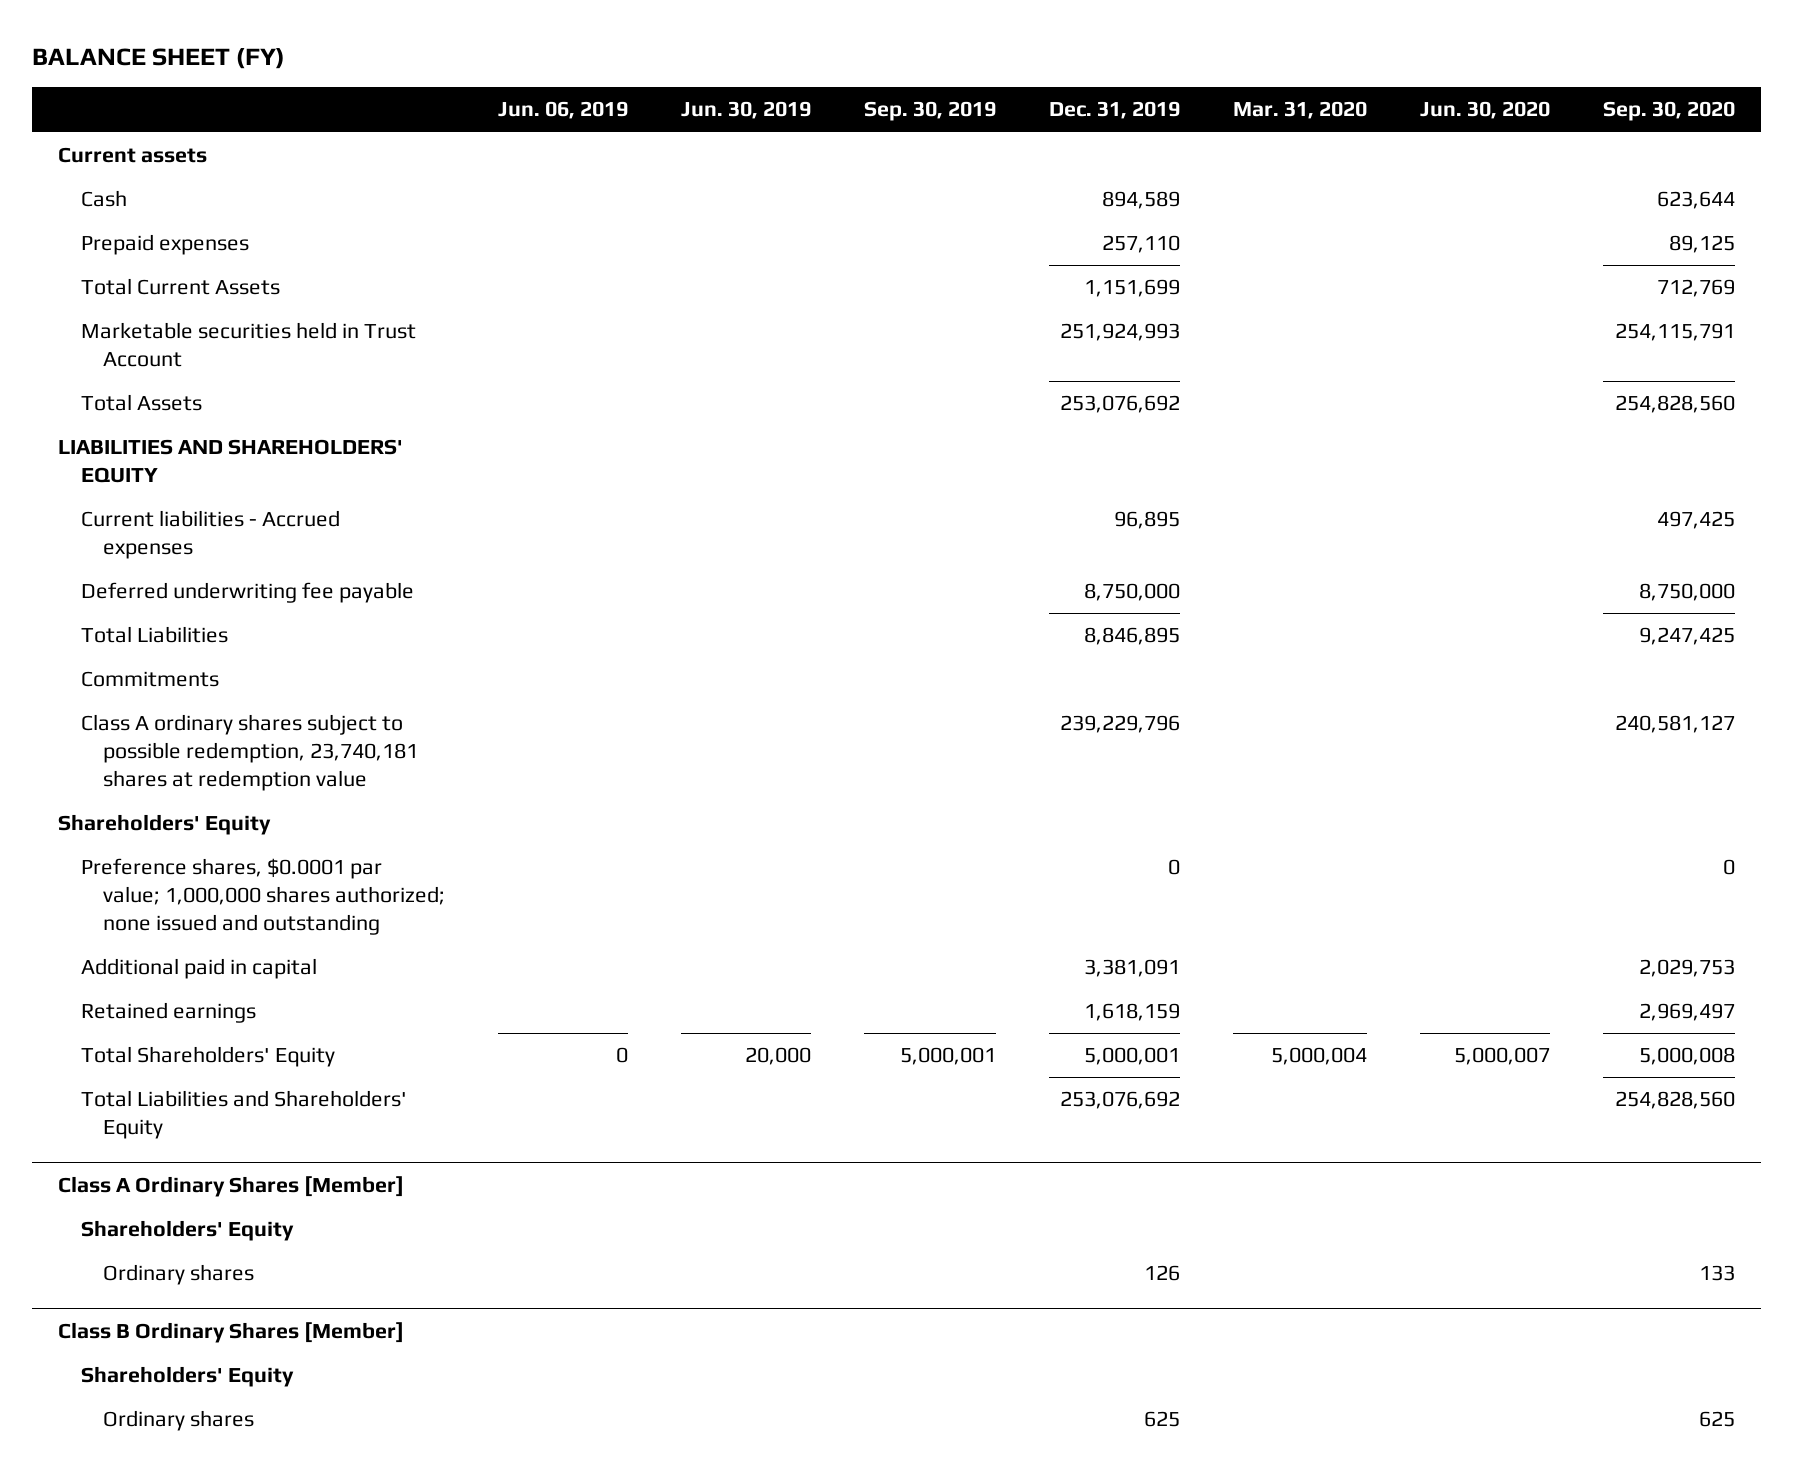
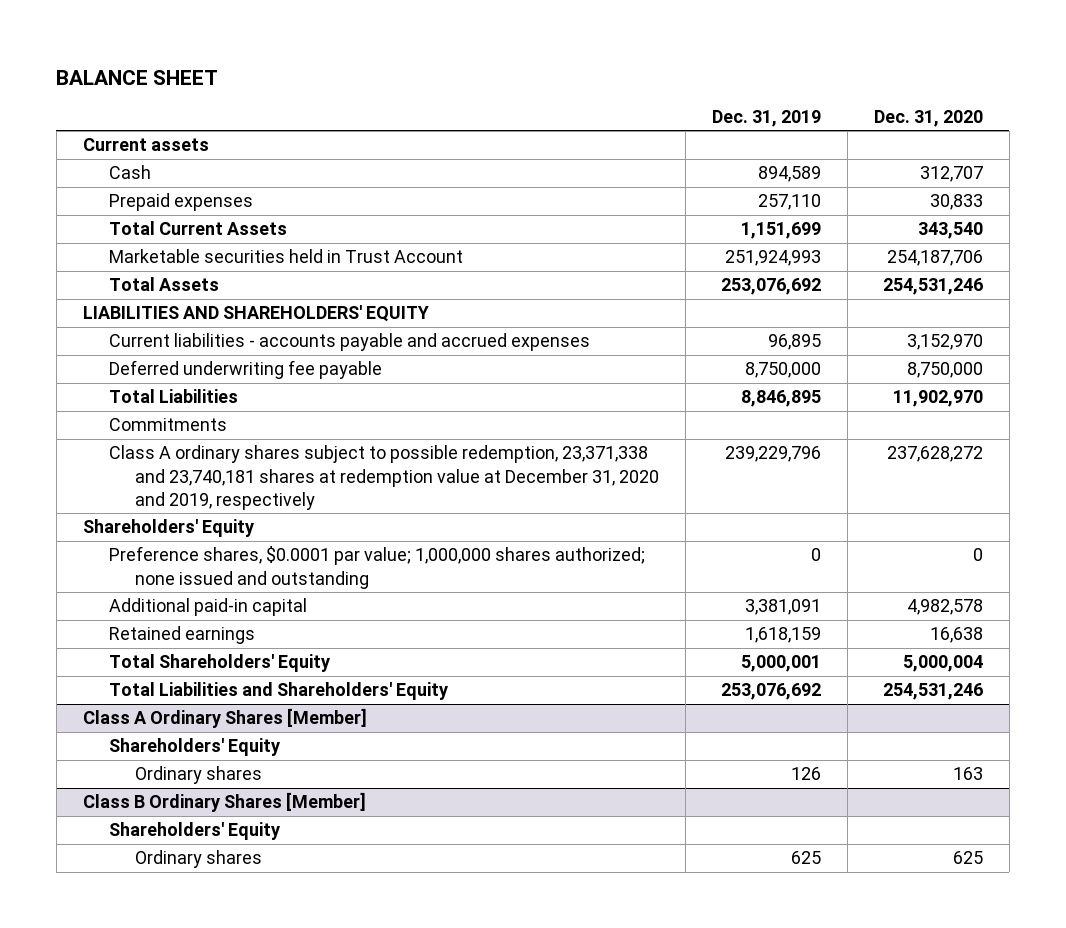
[31,48,285,70] BALANCE SHEET (FY) -> [56,69,219,85] BALANCE SHEET
[497,101,628,120] Jun. 06, 2019 -> none
[680,101,811,120] Jun. 30, 2019 -> none
[863,101,996,122] Sep. 30, 2019 -> none
[1232,101,1367,120] Mar. 31, 2020 -> none
[1419,101,1550,120] Jun. 30, 2020 -> none
[1602,101,1735,122] Sep. 30, 2020 -> none
none -> [873,110,983,128] Dec. 31, 2020
[80,510,340,560] Current liabilities - Accrued expenses -> [109,333,591,352] Current liabilities - accounts payable and accrued expenses
[80,714,418,791] Class A ordinary shares subject to possible redemption, 23,740,181 shares at redemption value -> [109,445,660,510] Class A ordinary shares subject to possible redemption, 23,371,338 and 23,740,181 shares at redemption value at December 31, 2020 and 2019, respectively
[80,958,317,980] Additional paid in capital -> [109,598,308,617] Additional paid-in capital

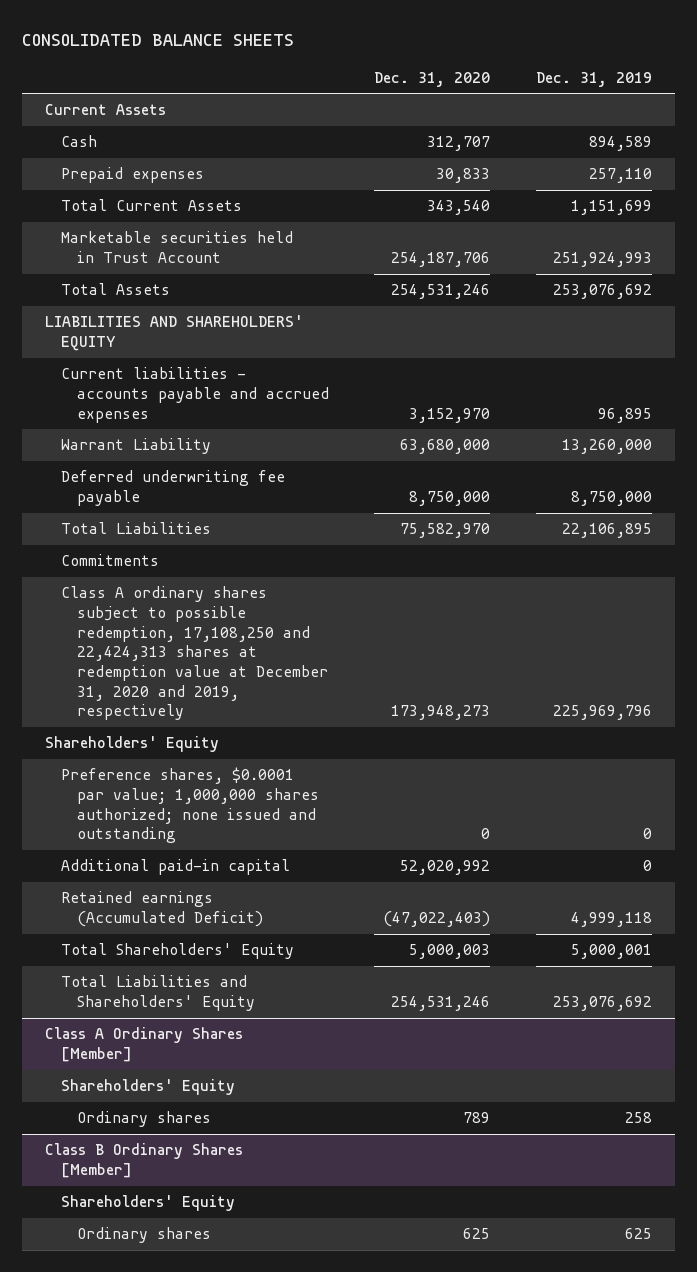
[56,69,219,85] BALANCE SHEET -> [22,34,295,47] CONSOLIDATED BALANCE SHEETS
[82,138,209,152] Current assets -> [45,104,167,116] Current Assets
none -> [60,438,211,455] Warrant Liability
[741,390,822,408] 8,846,895 -> [562,523,653,539] 22,106,895
[892,390,983,408] 11,902,970 -> [400,523,491,539] 75,582,970
[109,445,660,510] Class A ordinary shares subject to possible redemption, 23,371,338 and 23,740,181 shares at redemption value at December 31, 2020 and 2019, respectively -> [60,586,328,721] Class A ordinary shares subject to possible redemption, 17,108,250 and 22,424,313 shares at redemption value at December 31, 2020 and 2019, respectively
[725,446,822,463] 239,229,796 -> [553,705,653,721] 225,969,796
[886,446,983,463] 237,628,272 -> [391,705,491,721] 173,948,273
[745,599,822,616] 3,381,091 -> [643,860,653,872] 0
[906,599,983,616] 4,982,578 -> [400,860,491,876] 52,020,992
[109,626,256,645] Retained earnings -> [60,891,263,927] Retained earnings (Accumulated Deficit)
[745,627,822,644] 1,618,159 -> [571,911,653,927] 4,999,118
[929,627,983,644] 16,638 -> [383,910,491,927] (47,022,403)
[902,655,983,673] 5,000,004 -> [409,944,491,960] 5,000,003
[791,767,822,781] 126 -> [625,1112,653,1124] 258
[952,767,983,781] 163 -> [463,1112,491,1124] 789

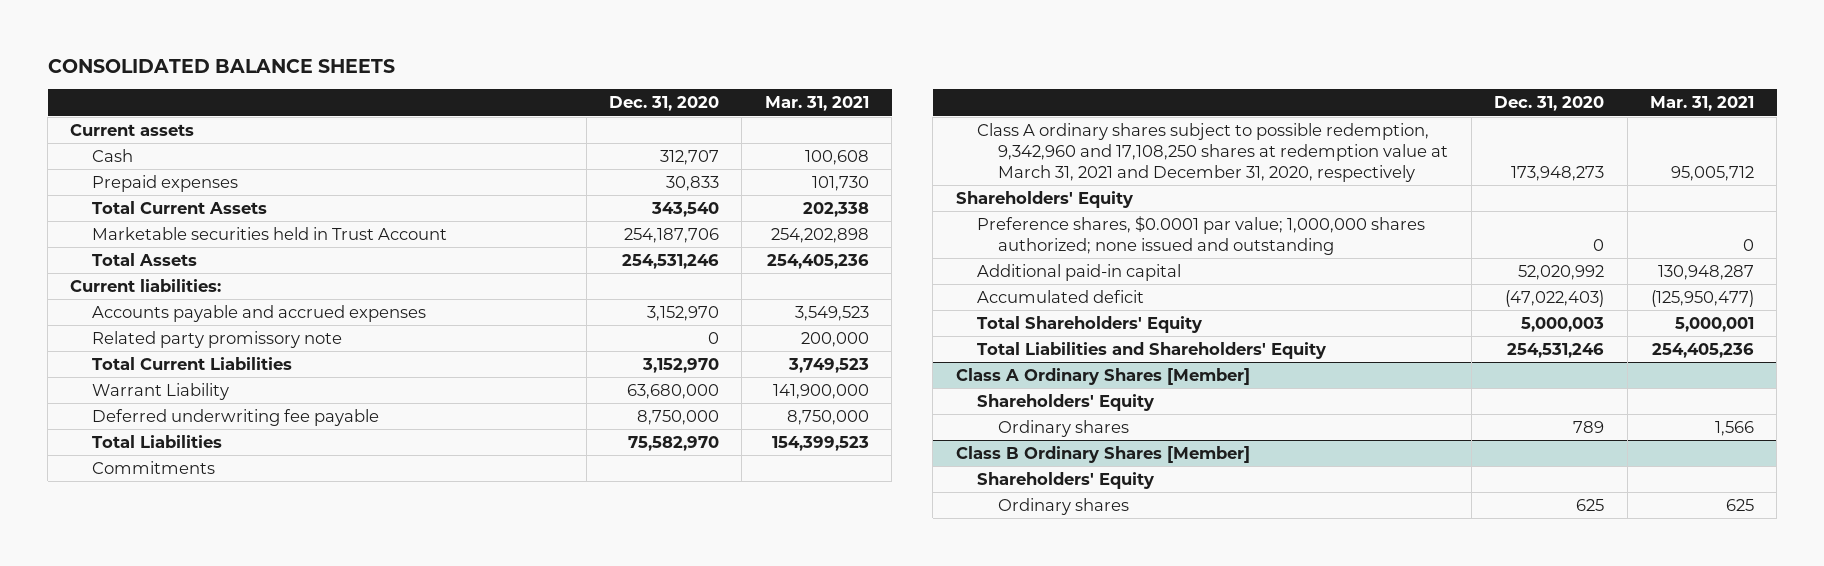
[536,71,653,87] Dec. 31, 2019 -> none
none -> [764,96,869,112] Mar. 31, 2021
[45,104,167,116] Current Assets -> [70,123,195,136] Current assets
[45,315,304,351] LIABILITIES AND SHAREHOLDERS' EQUITY -> none
none -> [70,278,222,292] Current liabilities:
[60,367,329,423] Current liabilities - accounts payable and accrued expenses -> [91,304,426,322] Accounts payable and accrued expenses
none -> [91,330,342,348] Related party promissory note
none -> [91,356,292,370] Total Current Liabilities
[60,586,328,721] Class A ordinary shares subject to possible redemption, 17,108,250 and 22,424,313 shares at redemption value at December 31, 2020 and 2019, respectively -> [977,122,1449,182] Class A ordinary shares subject to possible redemption, 9,342,960 and 17,108,250 shares at redemption value at March 31, 2021 and December 31, 2020, respectively
[60,891,263,927] Retained earnings (Accumulated Deficit) -> [977,289,1145,303] Accumulated deficit

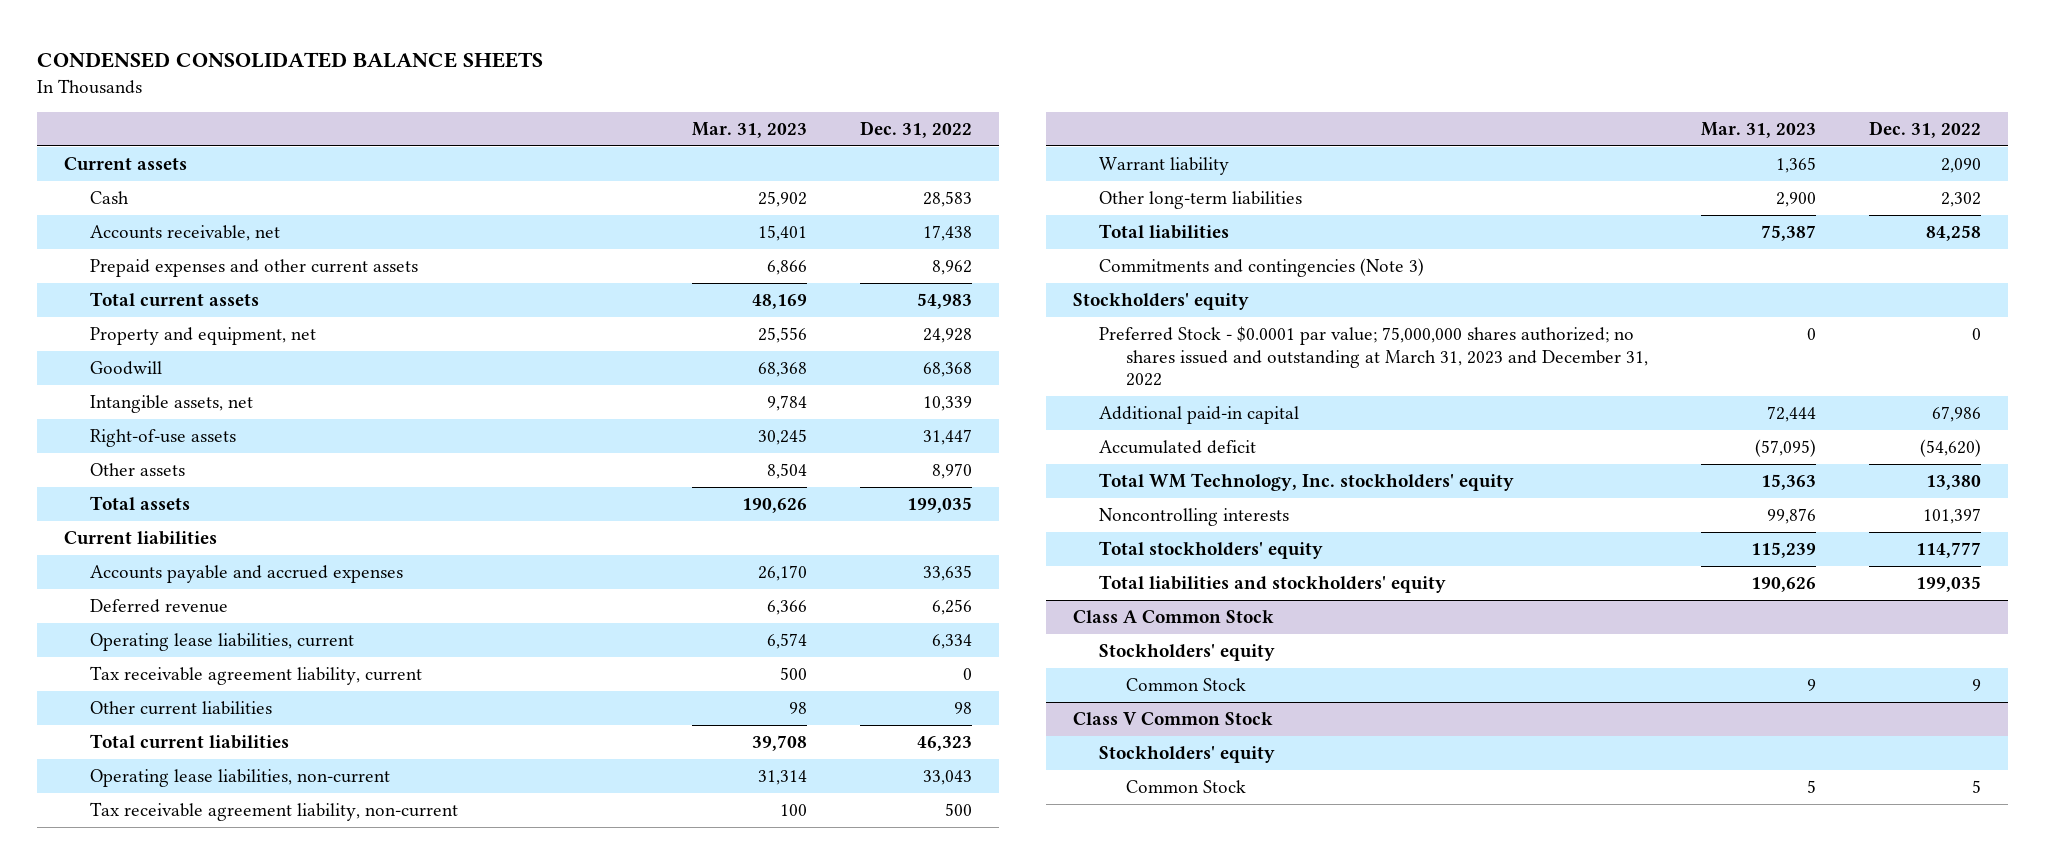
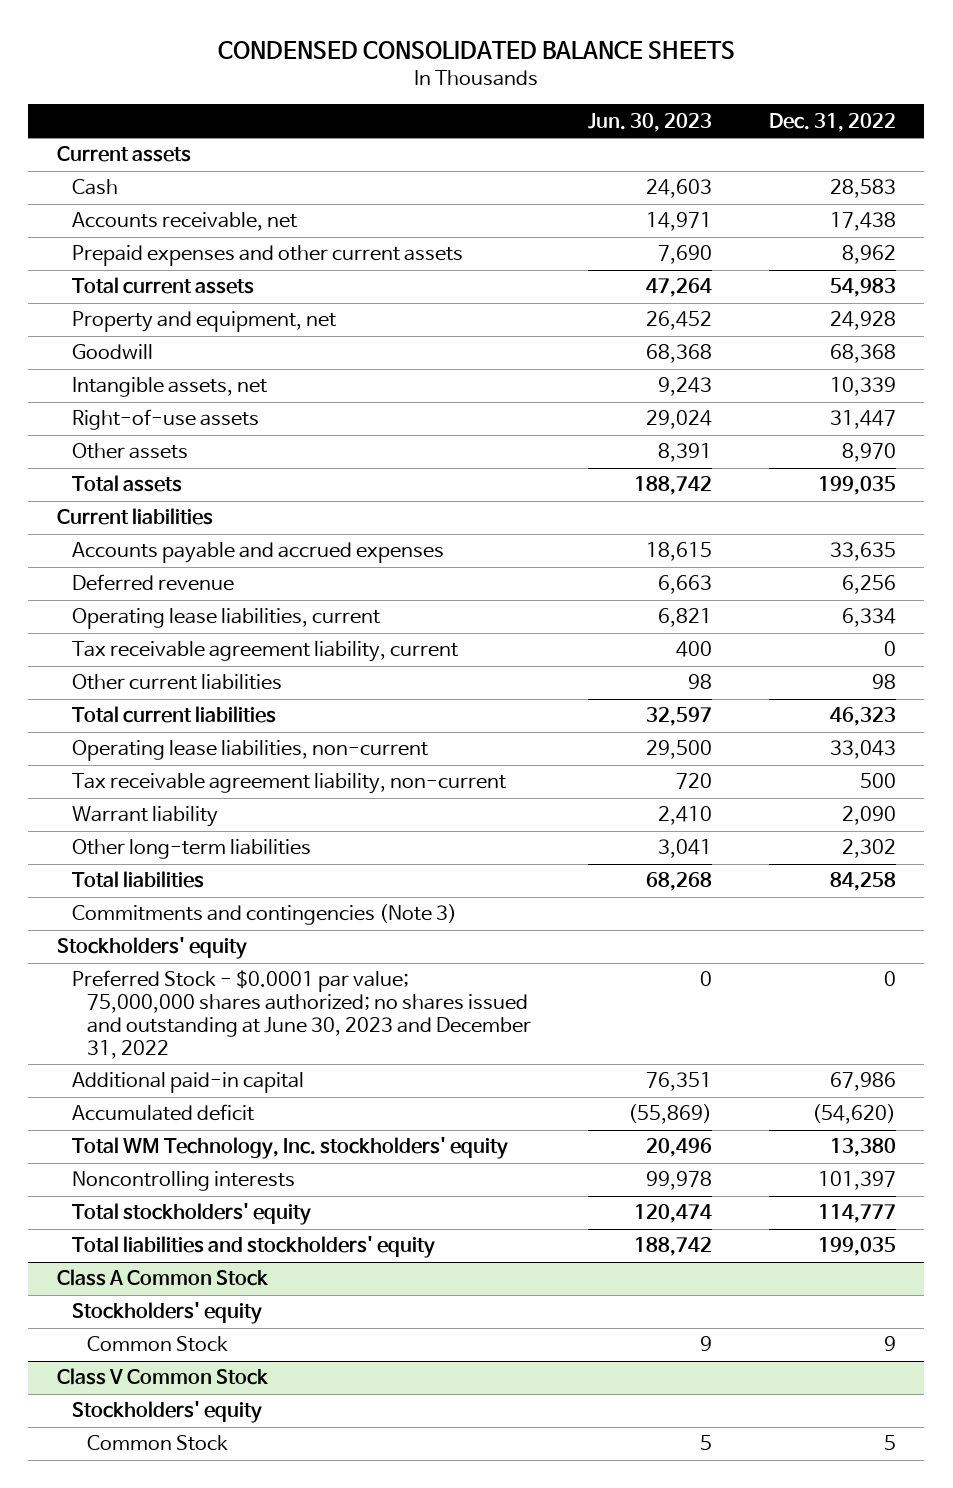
[691,122,807,139] Mar. 31, 2023 -> none
none -> [588,112,713,132] Jun. 30, 2023
[1099,326,1648,387] Preferred Stock - $0.0001 par value; 75,000,000 shares authorized; no shares issued and outstanding at March 31, 2023 and December 31, 2022 -> [71,970,532,1059] Preferred Stock - $0.0001 par value; 75,000,000 shares authorized; no shares issued and outstanding at June 30, 2023 and December 31, 2022

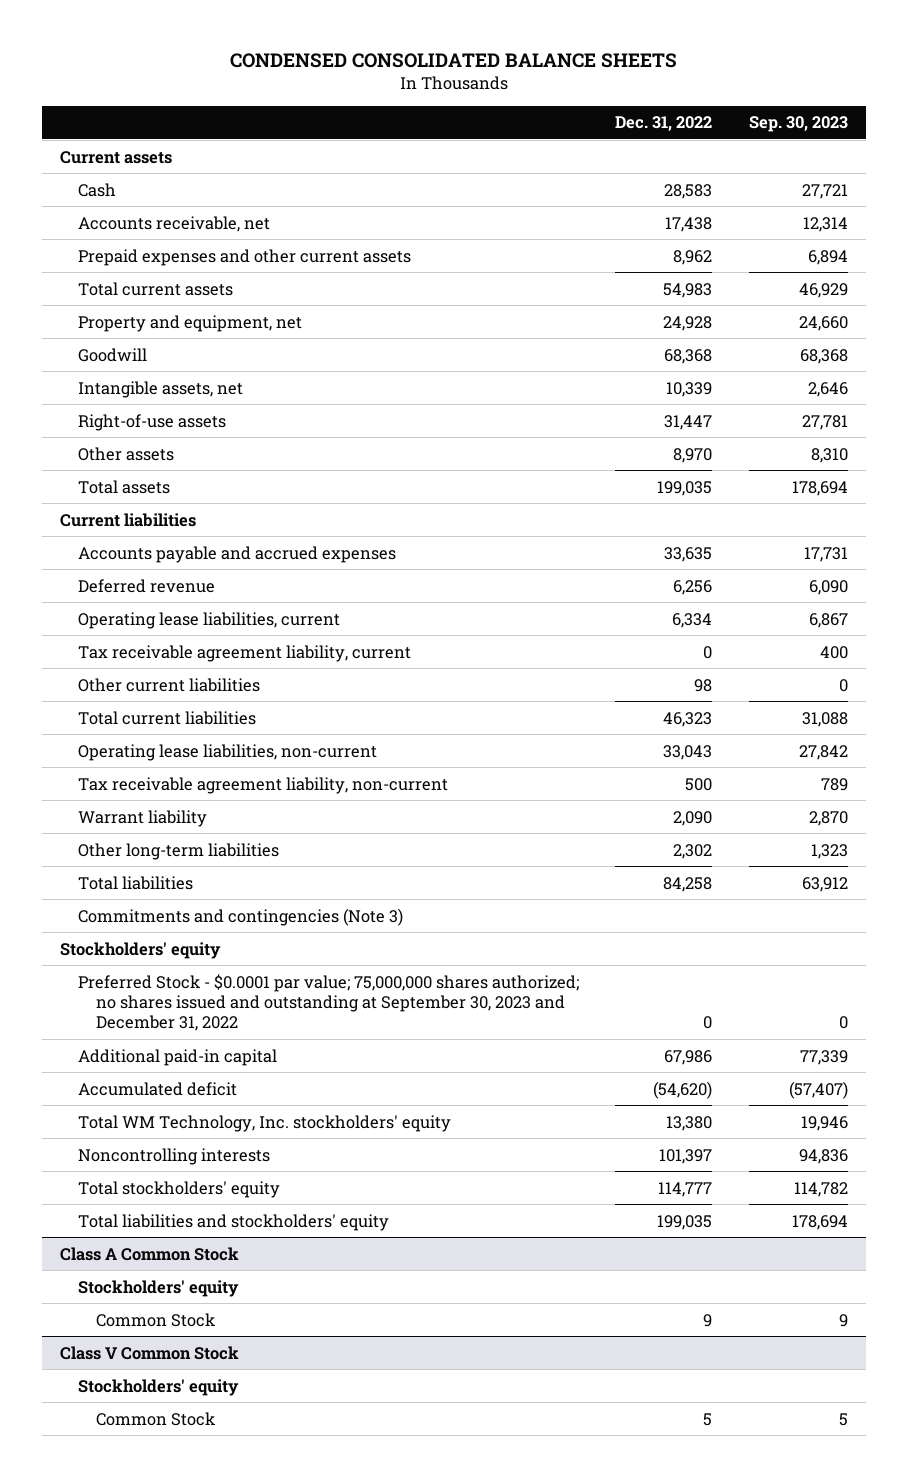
[588,112,713,132] Jun. 30, 2023 -> none
none -> [748,116,848,133] Sep. 30, 2023
[71,970,532,1059] Preferred Stock - $0.0001 par value; 75,000,000 shares authorized; no shares issued and outstanding at June 30, 2023 and December 31, 2022 -> [77,973,579,1032] Preferred Stock - $0.0001 par value; 75,000,000 shares authorized; no shares issued and outstanding at September 30, 2023 and December 31, 2022

